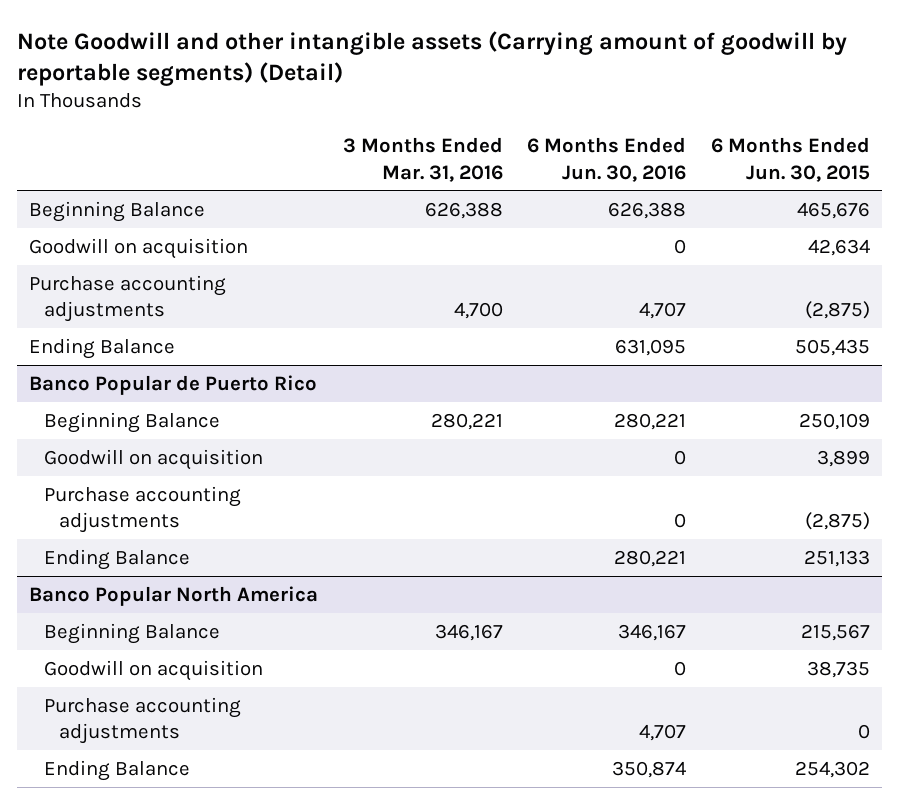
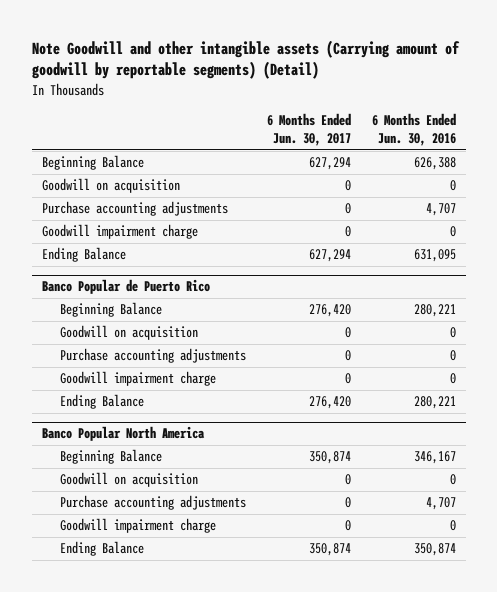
[342,137,503,182] 3 Months Ended Mar. 31, 2016 -> none
[711,137,871,182] 6 Months Ended Jun. 30, 2015 -> none
none -> [266,113,351,147] 6 Months Ended Jun. 30, 2017
none -> [41,224,198,240] Goodwill impairment charge
none -> [60,371,217,387] Goodwill impairment charge
none -> [60,518,217,534] Goodwill impairment charge

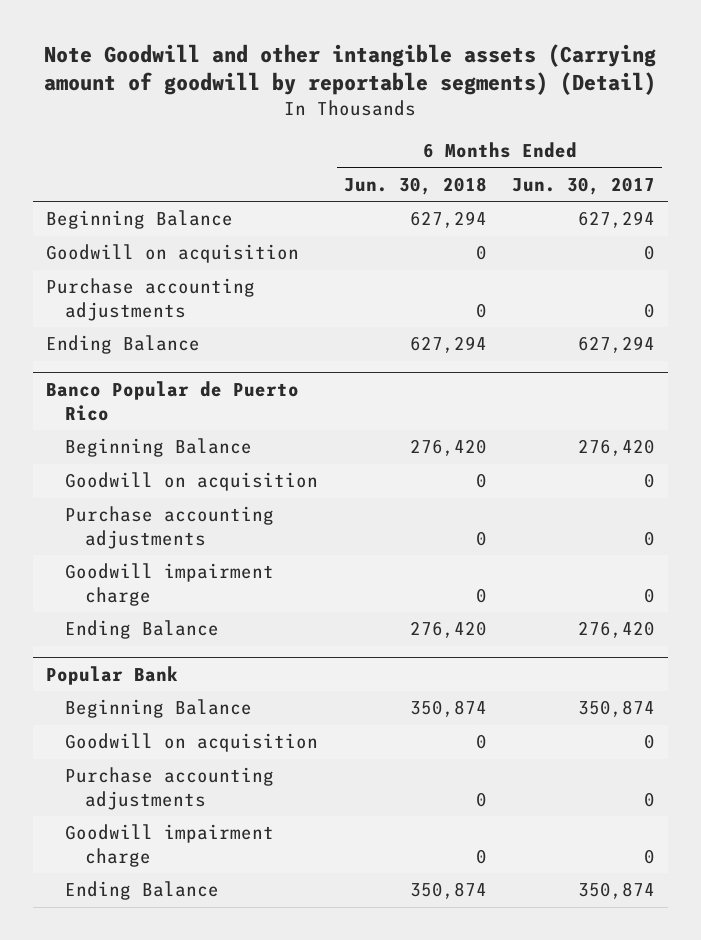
[371,113,456,147] 6 Months Ended Jun. 30, 2016 -> none
none -> [343,176,487,195] Jun. 30, 2018
[41,224,198,240] Goodwill impairment charge -> none
[41,426,205,442] Banco Popular North America -> none
none -> [45,666,178,686] Popular Bank

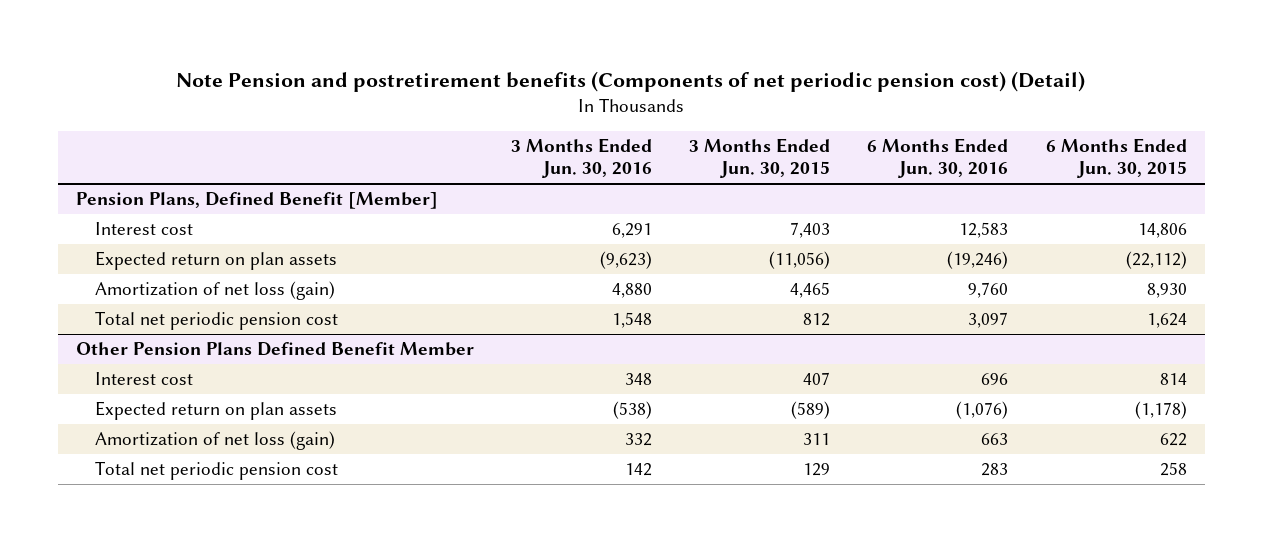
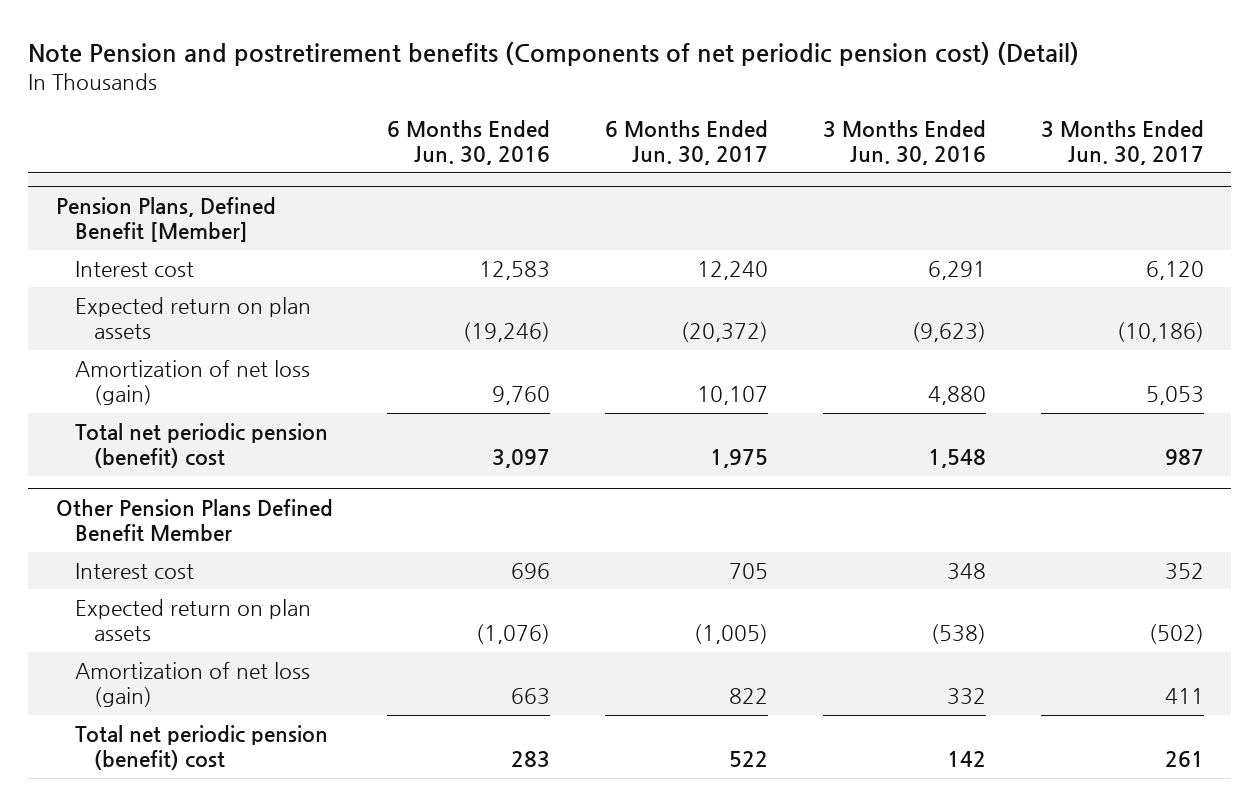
[689,138,831,179] 3 Months Ended Jun. 30, 2015 -> none
[1045,138,1187,179] 6 Months Ended Jun. 30, 2015 -> none
none -> [605,119,769,166] 6 Months Ended Jun. 30, 2017
none -> [1040,119,1204,166] 3 Months Ended Jun. 30, 2017
[94,311,338,331] Total net periodic pension cost -> [74,422,328,469] Total net periodic pension (benefit) cost
[94,461,338,481] Total net periodic pension cost -> [74,724,328,771] Total net periodic pension (benefit) cost

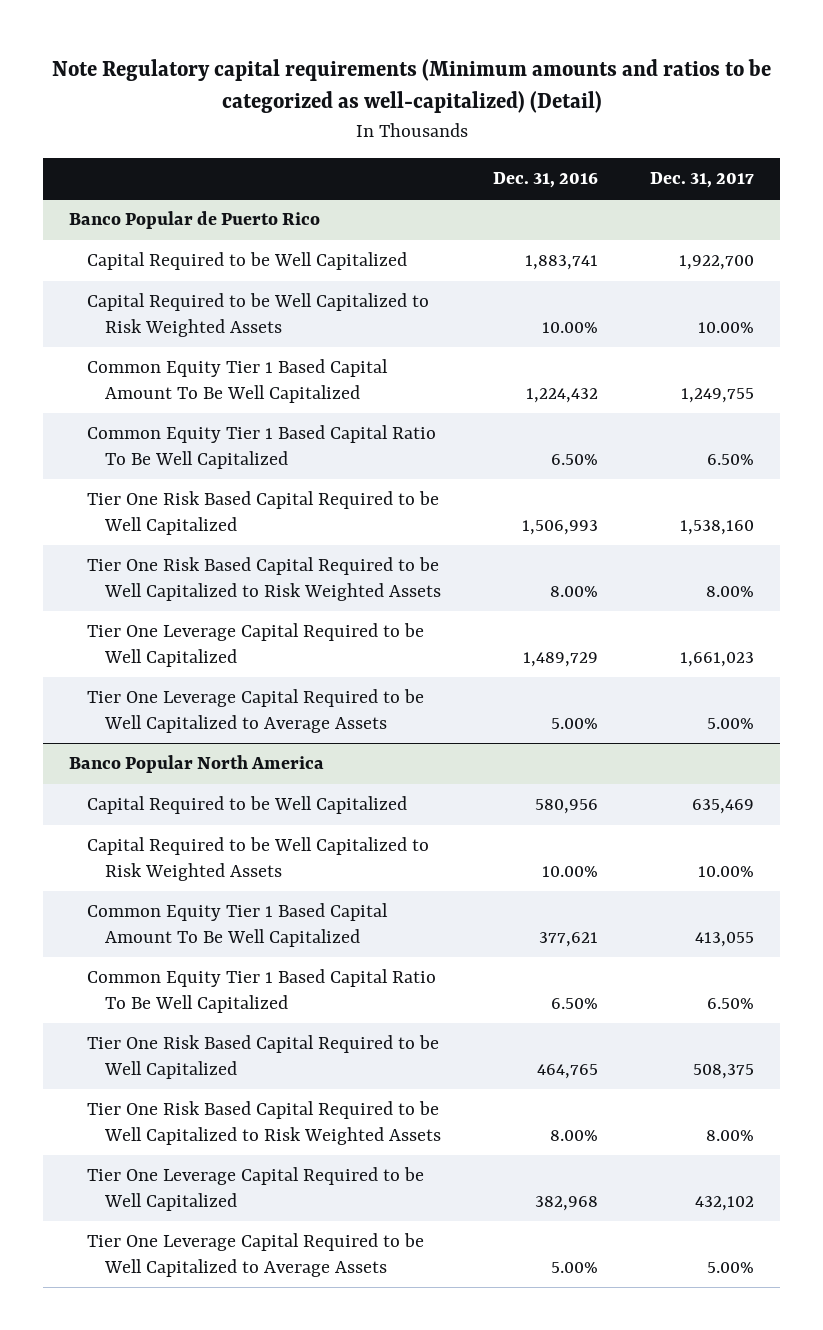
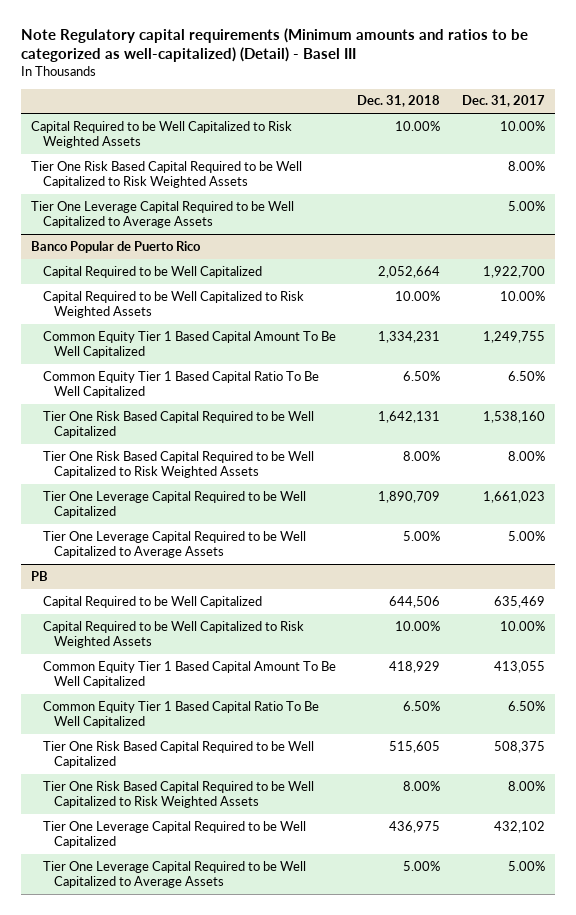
[51,58,771,114] Note Regulatory capital requirements (Minimum amounts and ratios to be categorized as well-capitalized) (Detail) -> [20,27,528,63] Note Regulatory capital requirements (Minimum amounts and ratios to be categorized as well-capitalized) (Detail) - Basel III
[493,171,599,188] Dec. 31, 2016 -> none
none -> [357,95,441,108] Dec. 31, 2018
none -> [31,120,293,149] Capital Required to be Well Capitalized to Risk Weighted Assets
none -> [31,160,303,189] Tier One Risk Based Capital Required to be Well Capitalized to Risk Weighted Assets
none -> [31,200,295,229] Tier One Leverage Capital Required to be Well Capitalized to Average Assets
[69,755,325,774] Banco Popular North America -> none
none -> [31,570,49,581] PB

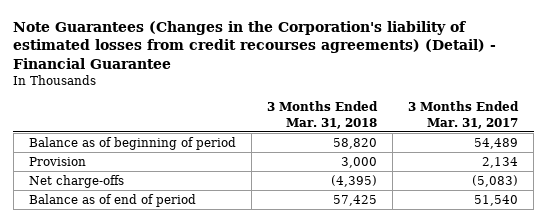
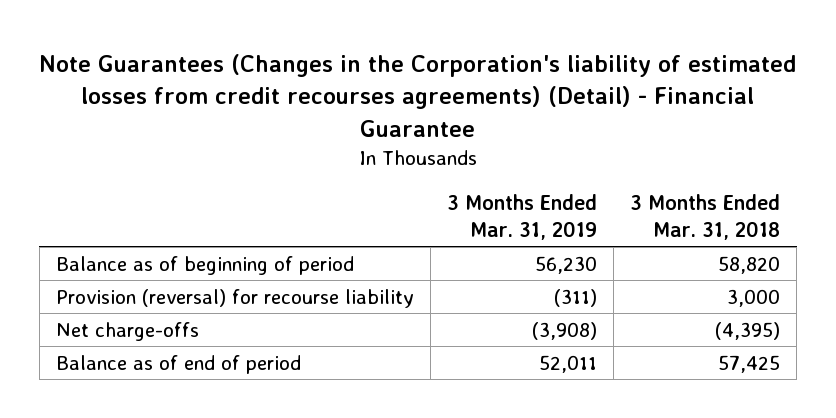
[408,101,520,129] 3 Months Ended Mar. 31, 2017 -> none
none -> [447,194,598,240] 3 Months Ended Mar. 31, 2019
[28,156,86,166] Provision -> [55,288,414,308] Provision (reversal) for recourse liability

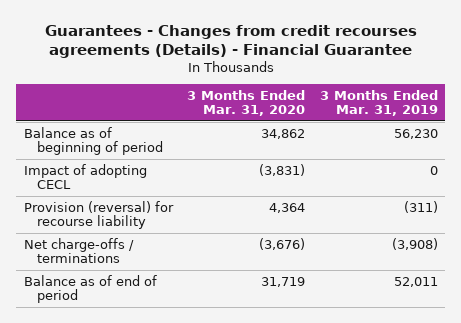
[39,53,797,137] Note Guarantees (Changes in the Corporation's liability of estimated losses from credit recourses agreements) (Detail) - Financial Guarantee -> [44,24,417,58] Guarantees - Changes from credit recourses agreements (Details) - Financial Guarantee
[630,194,781,240] 3 Months Ended Mar. 31, 2018 -> none
none -> [187,89,306,116] 3 Months Ended Mar. 31, 2020
none -> [23,163,147,190] Impact of adopting CECL
[55,321,199,341] Net charge-offs -> [23,237,134,264] Net charge-offs / terminations

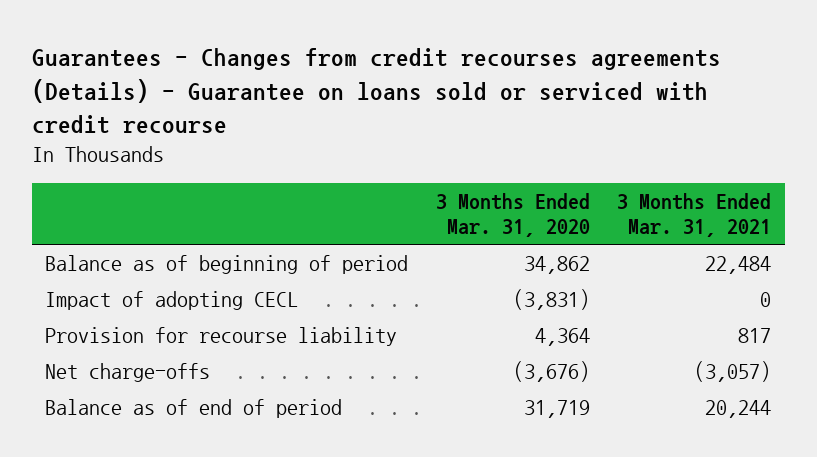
[44,24,417,58] Guarantees - Changes from credit recourses agreements (Details) - Financial Guarantee -> [31,48,721,135] Guarantees - Changes from credit recourses agreements (Details) - Guarantee on loans sold or serviced with credit recourse
[319,89,438,116] 3 Months Ended Mar. 31, 2019 -> none
none -> [617,192,772,238] 3 Months Ended Mar. 31, 2021
[23,200,174,230] Provision (reversal) for recourse liability -> [45,326,398,346] Provision for recourse liability
[23,237,134,264] Net charge-offs / terminations -> [45,362,211,382] Net charge-offs

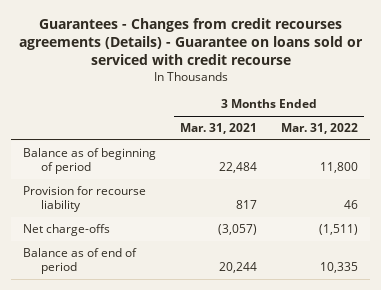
[435,192,590,238] 3 Months Ended Mar. 31, 2020 -> none
none -> [281,122,359,134] Mar. 31, 2022
[45,290,299,310] Impact of adopting CECL -> none

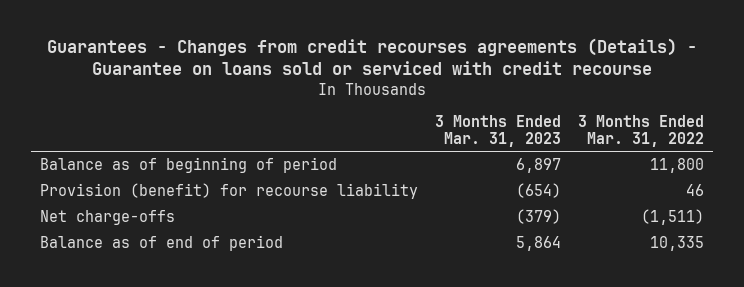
[180,122,258,134] Mar. 31, 2021 -> none
none -> [434,115,561,147] 3 Months Ended Mar. 31, 2023
[23,185,147,213] Provision for recourse liability -> [39,183,418,200] Provision (benefit) for recourse liability

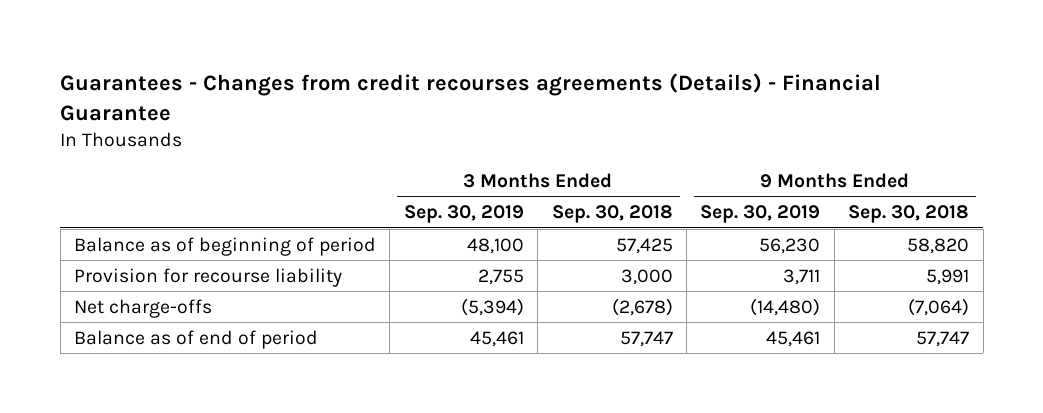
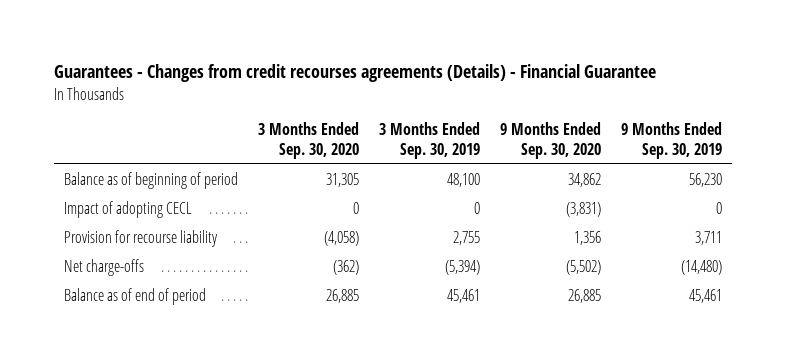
[551,205,673,224] Sep. 30, 2018 -> none
[848,205,970,224] Sep. 30, 2018 -> none
none -> [257,122,359,159] 3 Months Ended Sep. 30, 2020
none -> [500,122,602,159] 9 Months Ended Sep. 30, 2020
none -> [63,201,192,219] Impact of adopting CECL

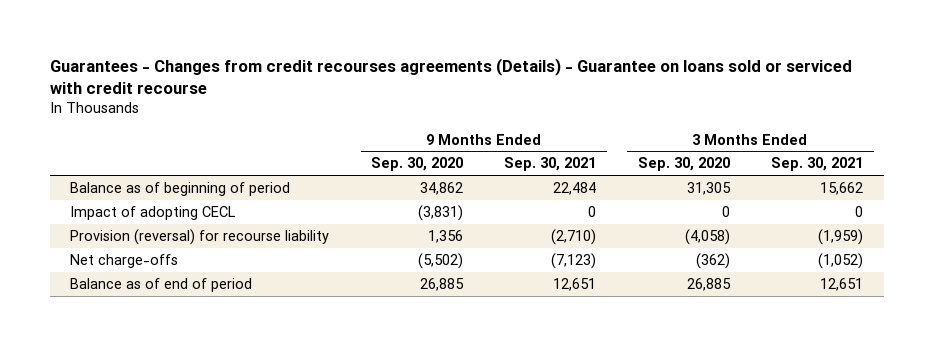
[53,64,656,83] Guarantees - Changes from credit recourses agreements (Details) - Financial Guarantee -> [49,57,852,94] Guarantees - Changes from credit recourses agreements (Details) - Guarantee on loans sold or serviced with credit recourse
[378,122,480,159] 3 Months Ended Sep. 30, 2019 -> none
[621,122,723,159] 9 Months Ended Sep. 30, 2019 -> none
none -> [504,157,597,172] Sep. 30, 2021
none -> [771,157,864,172] Sep. 30, 2021
[63,230,218,248] Provision for recourse liability -> [70,229,330,246] Provision (reversal) for recourse liability

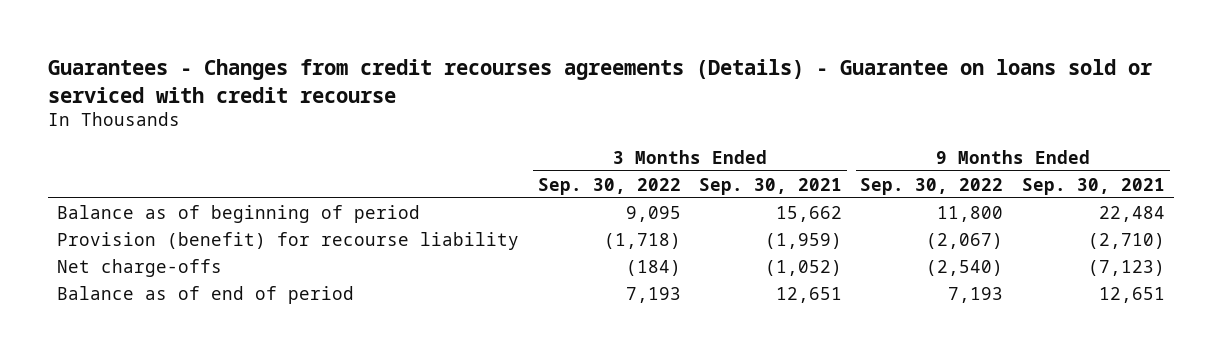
[370,157,463,172] Sep. 30, 2020 -> none
[637,157,730,172] Sep. 30, 2020 -> none
none -> [537,177,681,195] Sep. 30, 2022
none -> [860,177,1004,195] Sep. 30, 2022
[70,206,236,221] Impact of adopting CECL -> none
[70,229,330,246] Provision (reversal) for recourse liability -> [57,231,520,250] Provision (benefit) for recourse liability

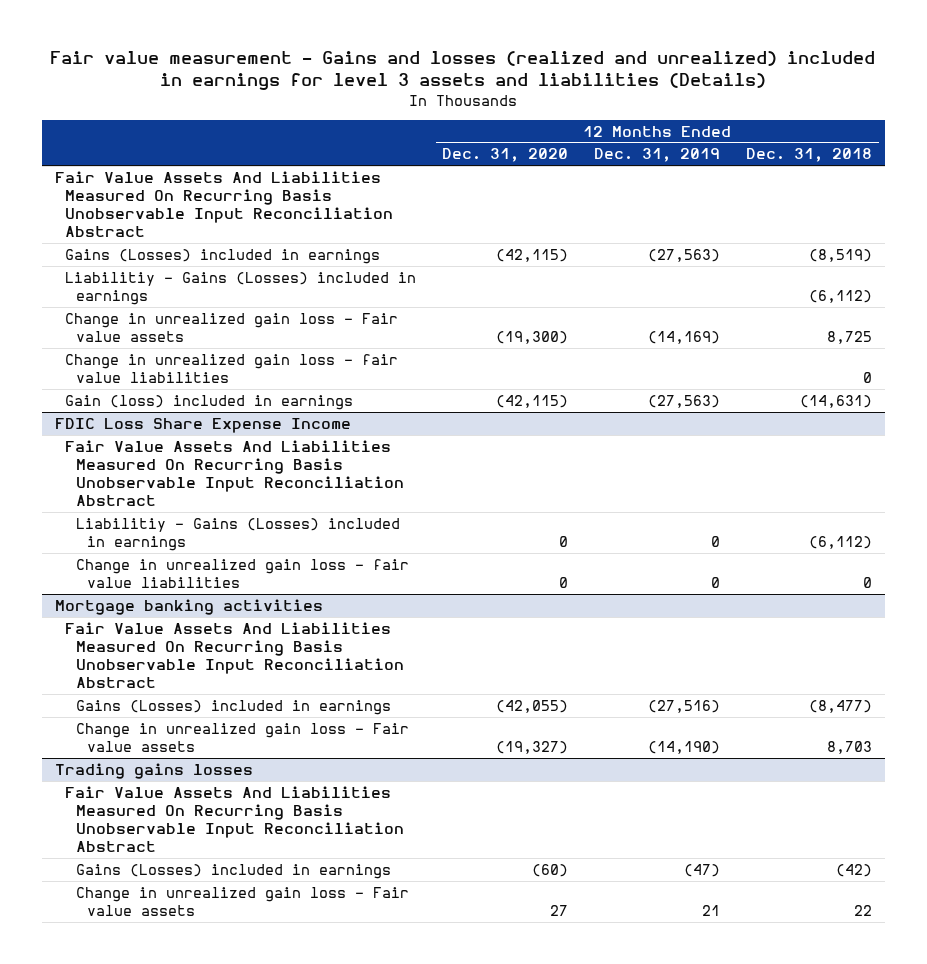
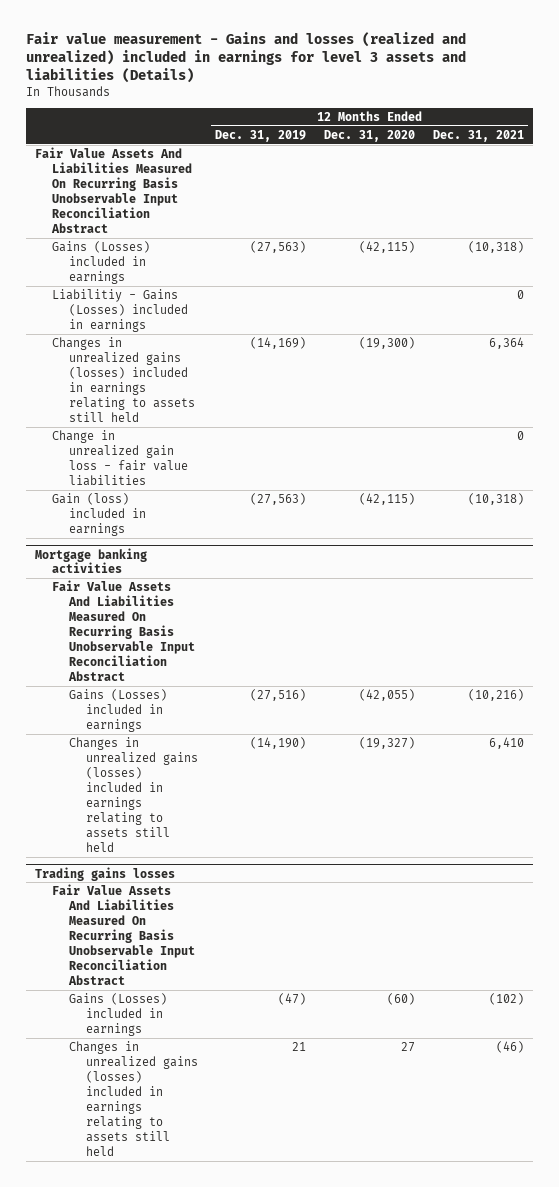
[746,148,873,163] Dec. 31, 2018 -> none
none -> [432,129,524,142] Dec. 31, 2021
[65,312,399,342] Change in unrealized gain loss - Fair value assets -> [51,337,195,422] Changes in unrealized gains (losses) included in earnings relating to assets still held
[54,417,351,433] FDIC Loss Share Expense Income -> none
[65,439,404,507] Fair Value Assets And Liabilities Measured On Recurring Basis Unobservable Input Reconciliation Abstract -> none
[75,517,400,551] Liabilitiy - Gains (Losses) included in earnings -> none
[75,558,409,588] Change in unrealized gain loss - fair value liabilities -> none
[75,722,409,752] Change in unrealized gain loss - Fair value assets -> [68,737,198,852] Changes in unrealized gains (losses) included in earnings relating to assets still held
[75,886,409,916] Change in unrealized gain loss - Fair value assets -> [68,1041,198,1156] Changes in unrealized gains (losses) included in earnings relating to assets still held

